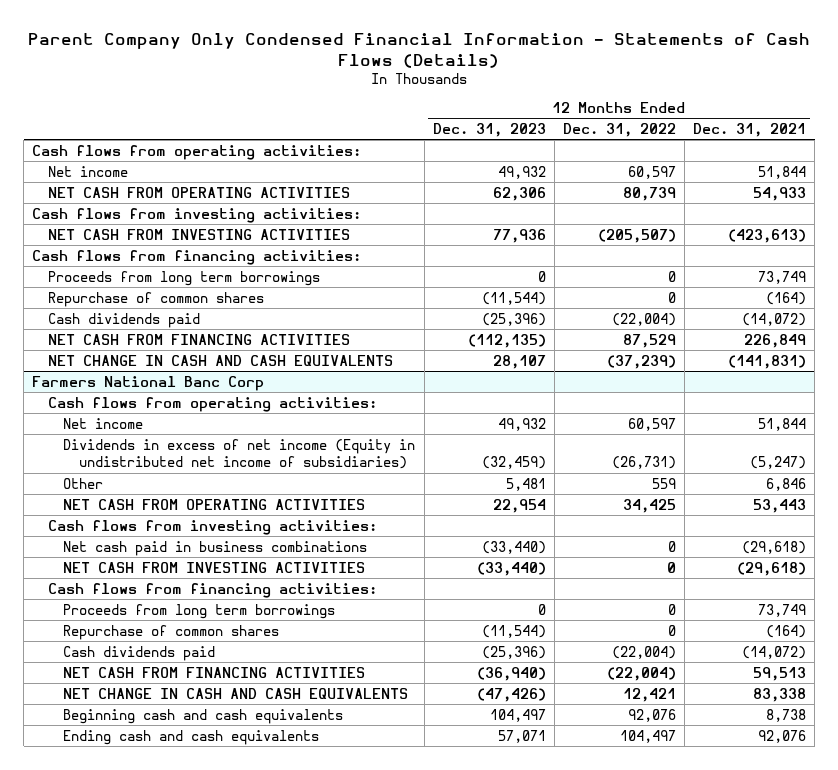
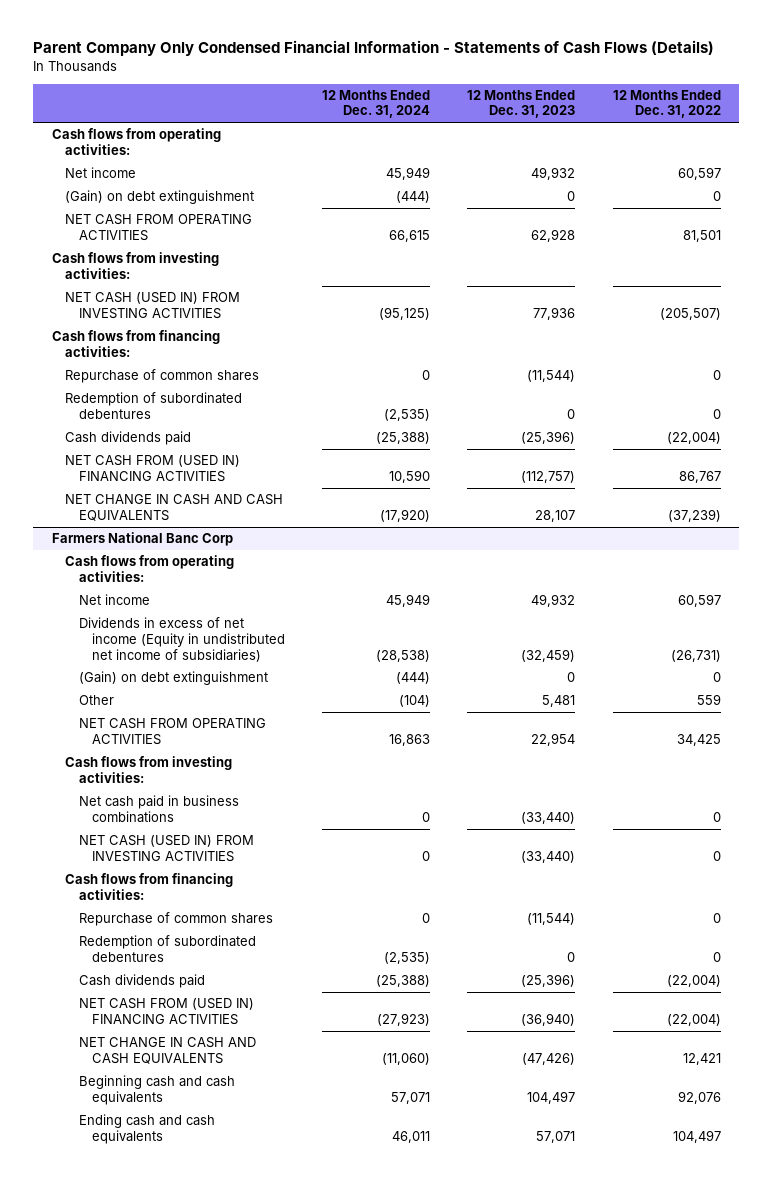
[692,123,806,138] Dec. 31, 2021 -> none
none -> [322,89,431,119] 12 Months Ended Dec. 31, 2024
none -> [65,190,255,205] (Gain) on debt extinguishment
[492,186,546,201] 62,306 -> [531,228,576,242] 62,928
[622,186,676,201] 80,739 -> [682,229,721,242] 81,501
[47,228,350,240] NET CASH FROM INVESTING ACTIVITIES -> [65,292,241,319] NET CASH (USED IN) FROM INVESTING ACTIVITIES
[47,270,320,286] Proceeds from long term borrowings -> none
none -> [65,392,243,419] Redemption of subordinated debentures
[47,333,350,345] NET CASH FROM FINANCING ACTIVITIES -> [65,455,241,482] NET CASH FROM (USED IN) FINANCING ACTIVITIES
[467,333,546,348] (112,135) -> [521,470,576,483] (112,757)
[622,333,676,348] 87,529 -> [678,470,721,483] 86,767
none -> [78,671,268,686] (Gain) on debt extinguishment
[63,561,366,573] NET CASH FROM INVESTING ACTIVITIES -> [78,835,254,862] NET CASH (USED IN) FROM INVESTING ACTIVITIES
[63,603,336,619] Proceeds from long term borrowings -> none
none -> [78,935,256,962] Redemption of subordinated debentures
[63,666,366,678] NET CASH FROM FINANCING ACTIVITIES -> [78,998,254,1025] NET CASH FROM (USED IN) FINANCING ACTIVITIES

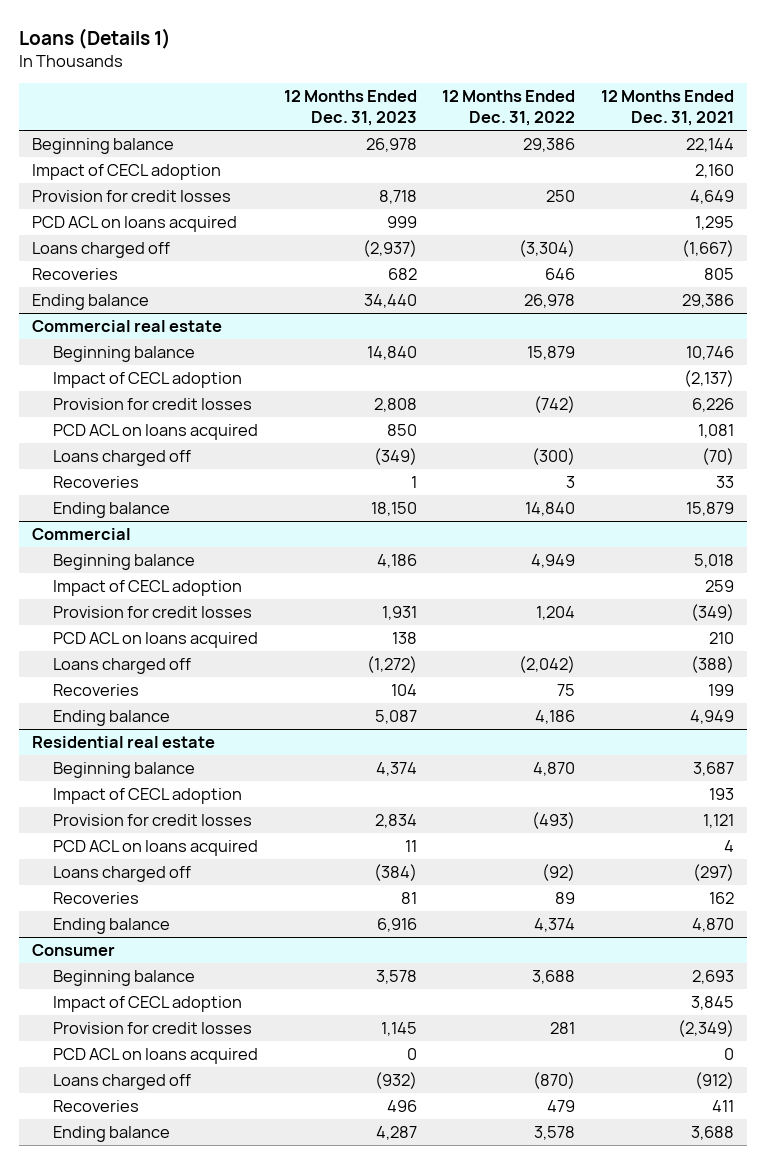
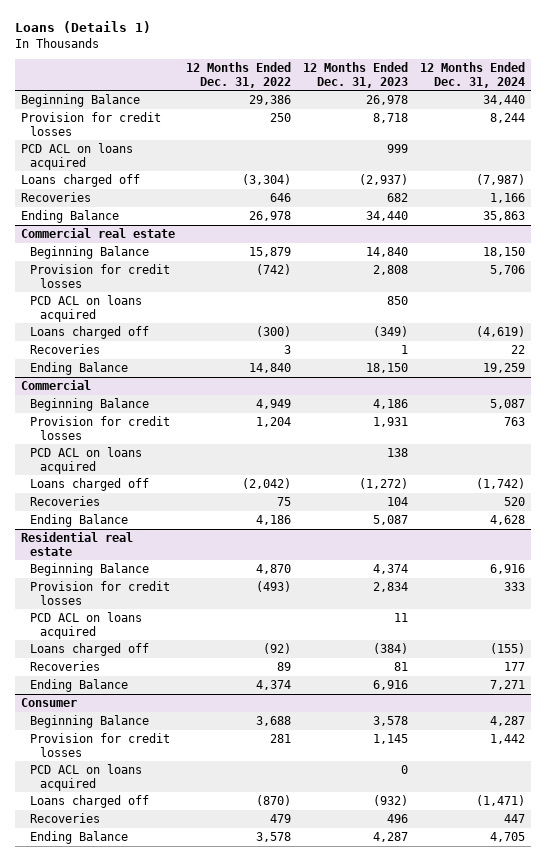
[600,90,734,126] 12 Months Ended Dec. 31, 2021 -> none
none -> [419,61,525,88] 12 Months Ended Dec. 31, 2024
[31,164,221,181] Impact of CECL adoption -> none
[31,138,174,155] Beginning balance -> [20,93,140,107] Beginning Balance
[31,294,149,311] Ending balance -> [20,209,119,223] Ending Balance
[53,372,243,389] Impact of CECL adoption -> none
[53,346,196,363] Beginning balance -> [30,245,150,259] Beginning Balance
[53,502,171,519] Ending balance -> [30,361,129,375] Ending Balance
[53,580,243,597] Impact of CECL adoption -> none
[53,554,196,571] Beginning balance -> [30,397,150,411] Beginning Balance
[53,710,171,727] Ending balance -> [30,513,129,527] Ending Balance
[53,788,243,805] Impact of CECL adoption -> none
[53,762,196,779] Beginning balance -> [30,562,150,576] Beginning Balance
[53,918,171,935] Ending balance -> [30,678,129,692] Ending Balance
[53,996,243,1013] Impact of CECL adoption -> none
[53,970,196,987] Beginning balance -> [30,714,150,728] Beginning Balance
[53,1126,171,1143] Ending balance -> [30,830,129,844] Ending Balance

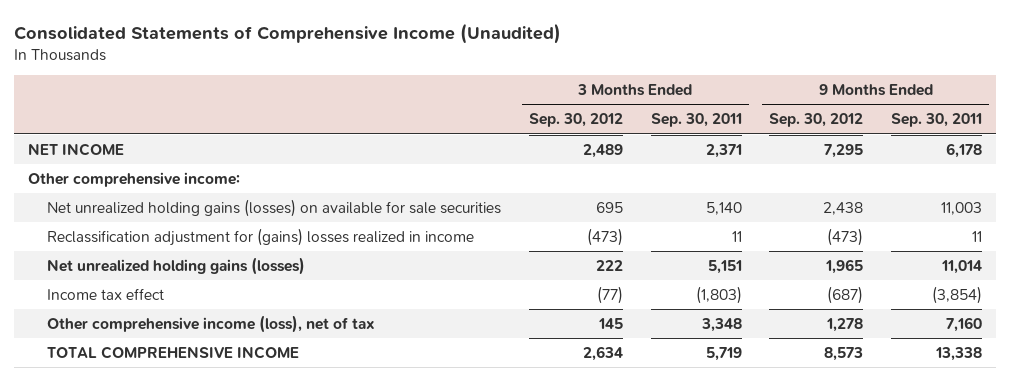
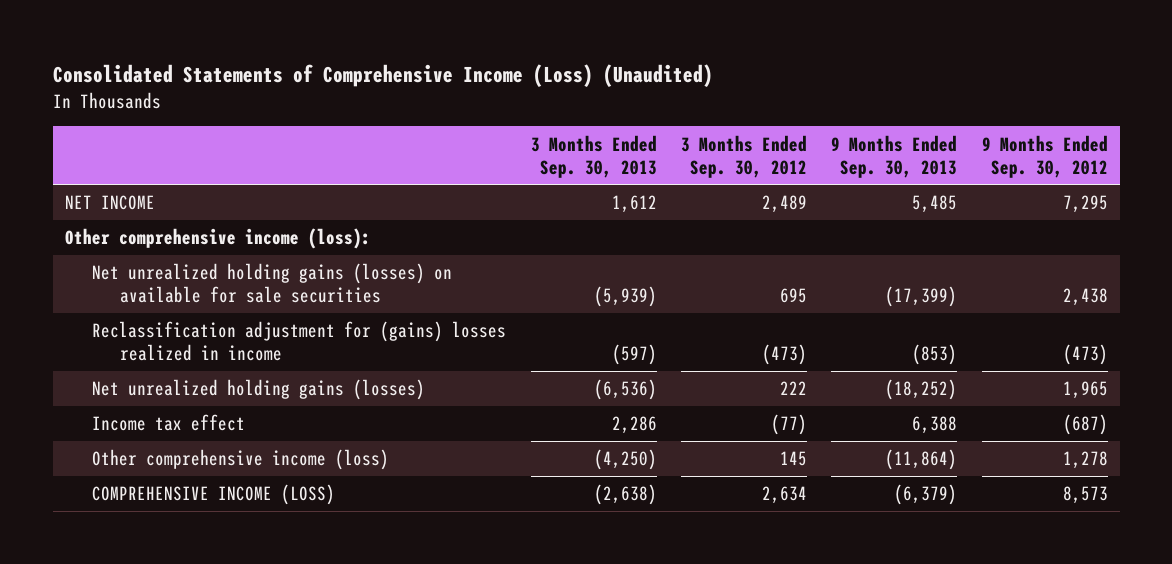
[14,22,562,44] Consolidated Statements of Comprehensive Income (Unaudited) -> [52,64,713,88] Consolidated Statements of Comprehensive Income (Loss) (Unaudited)
[650,113,742,128] Sep. 30, 2011 -> none
[891,113,983,128] Sep. 30, 2011 -> none
none -> [530,134,657,178] 3 Months Ended Sep. 30, 2013
none -> [831,134,958,178] 9 Months Ended Sep. 30, 2013
[28,171,241,187] Other comprehensive income: -> [64,228,371,250] Other comprehensive income (loss):
[47,314,376,333] Other comprehensive income (loss), net of tax -> [92,449,390,471] Other comprehensive income (loss)
[47,345,300,359] TOTAL COMPREHENSIVE INCOME -> [92,484,336,506] COMPREHENSIVE INCOME (LOSS)

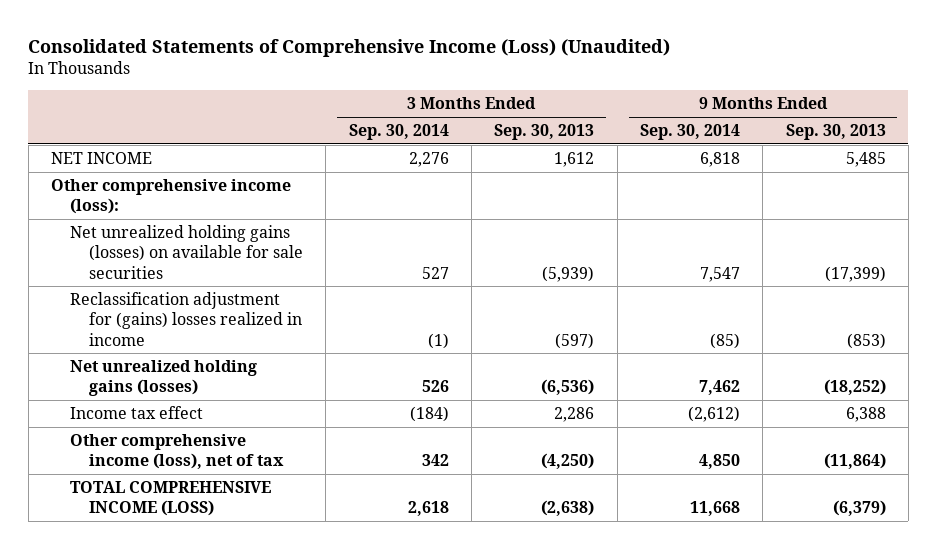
[680,134,807,178] 3 Months Ended Sep. 30, 2012 -> none
[981,134,1108,178] 9 Months Ended Sep. 30, 2012 -> none
none -> [348,124,449,141] Sep. 30, 2014
none -> [639,124,740,141] Sep. 30, 2014
[92,449,390,471] Other comprehensive income (loss) -> [70,434,285,470] Other comprehensive income (loss), net of tax
[92,484,336,506] COMPREHENSIVE INCOME (LOSS) -> [70,481,272,517] TOTAL COMPREHENSIVE INCOME (LOSS)

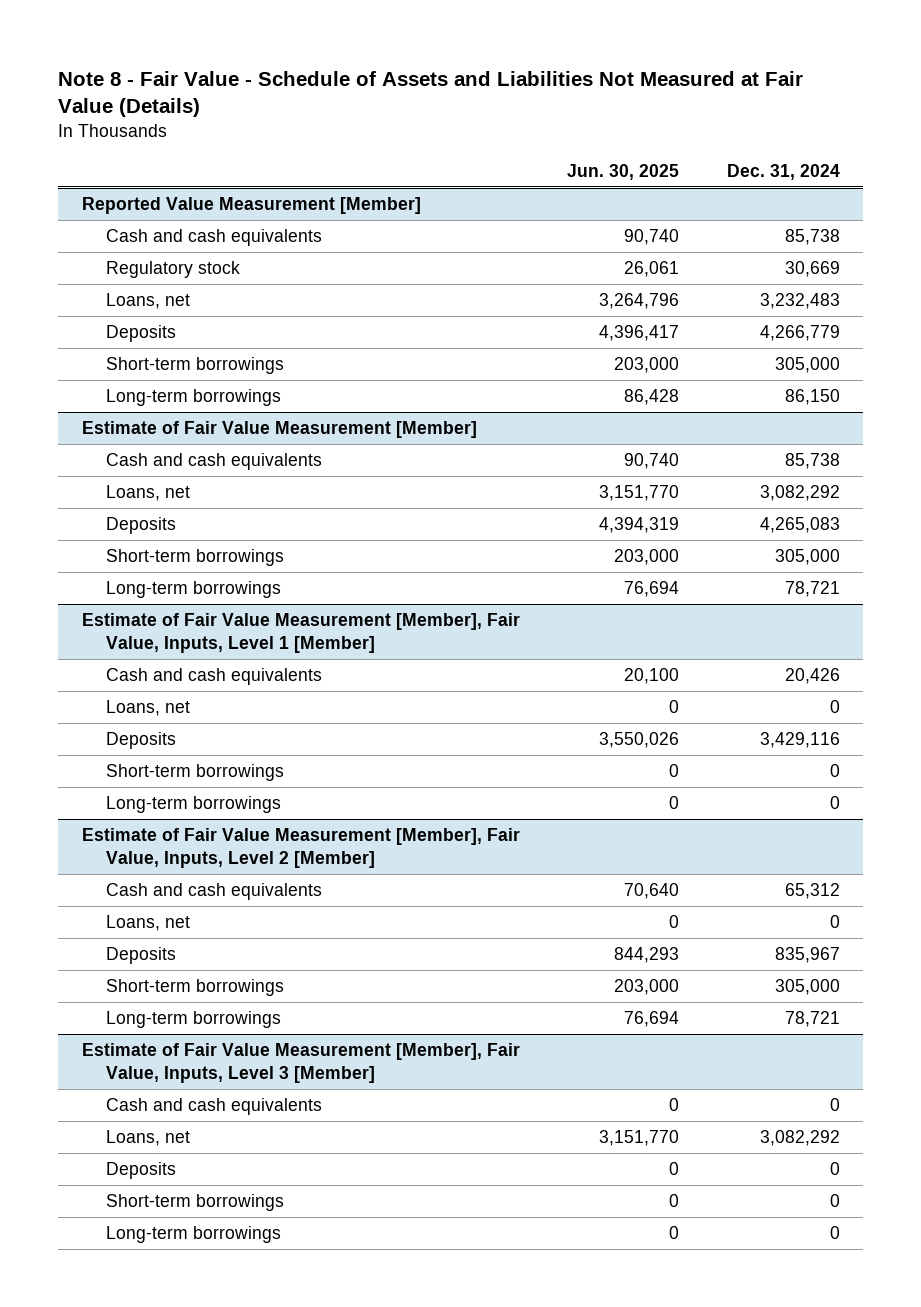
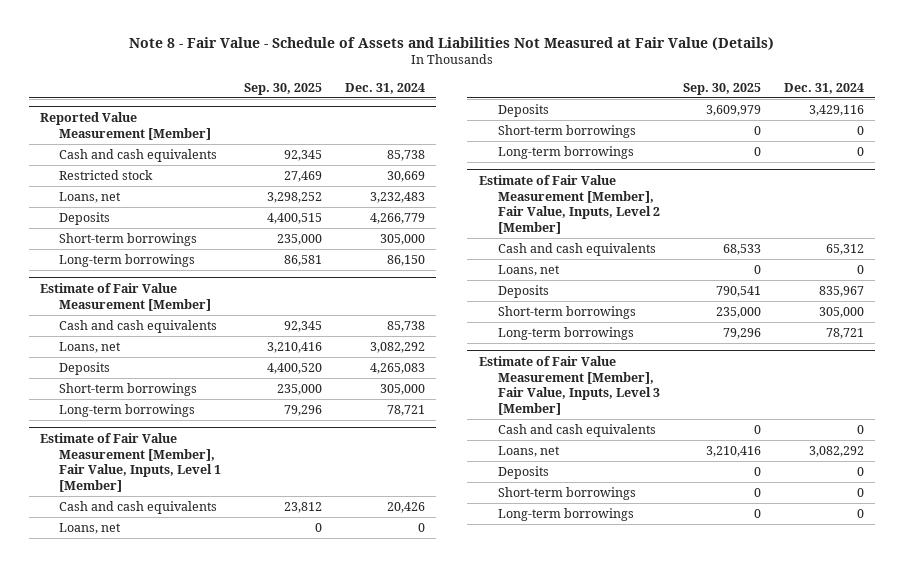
[567,163,680,180] Jun. 30, 2025 -> none
none -> [244,82,323,95] Sep. 30, 2025
[106,260,241,278] Regulatory stock -> [59,170,154,181] Restricted stock

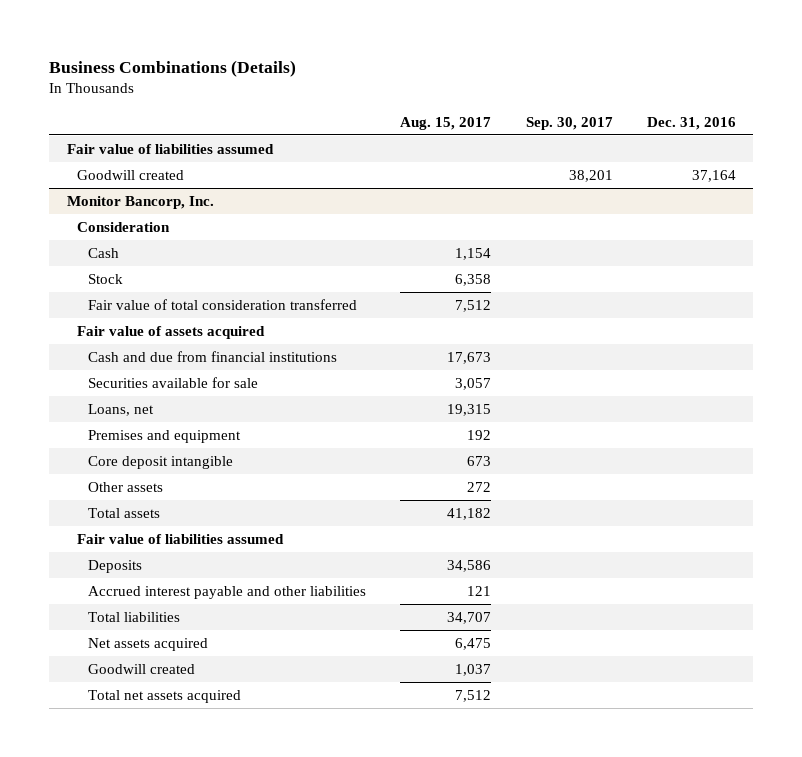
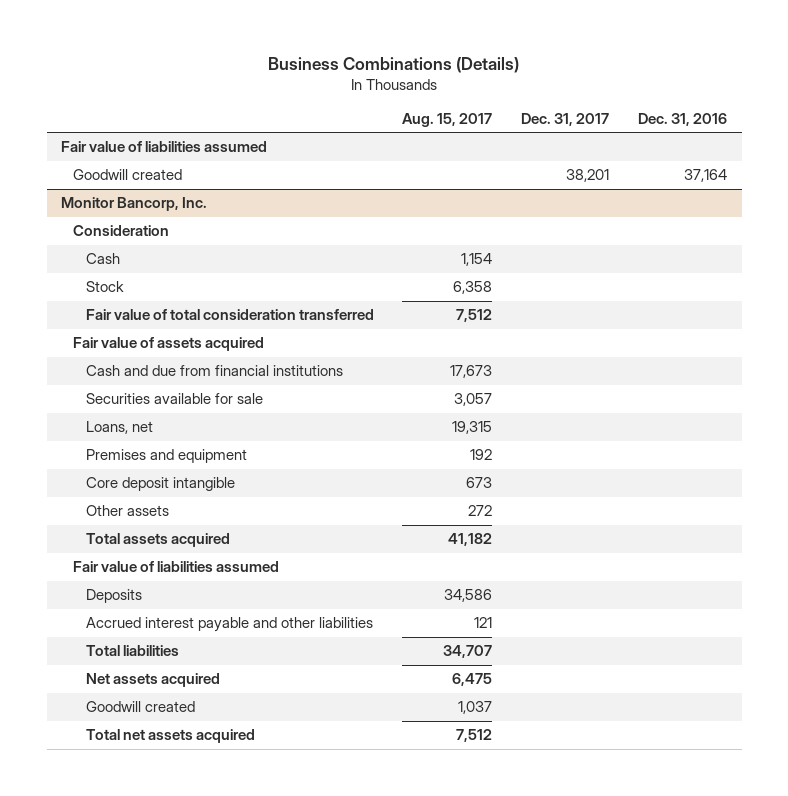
[525,116,613,130] Sep. 30, 2017 -> none
none -> [521,113,610,127] Dec. 31, 2017
[88,507,161,518] Total assets -> [85,533,230,548] Total assets acquired

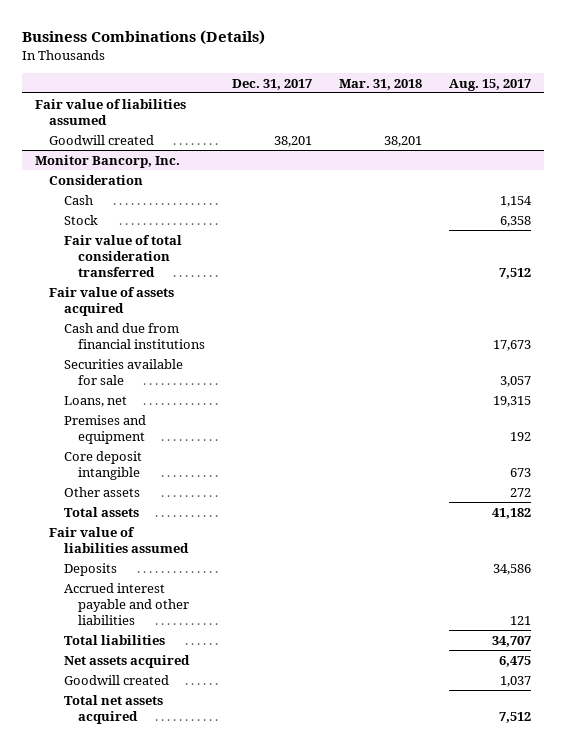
[638,113,728,127] Dec. 31, 2016 -> none
none -> [338,78,422,90] Mar. 31, 2018
[85,533,230,548] Total assets acquired -> [63,506,139,517] Total assets

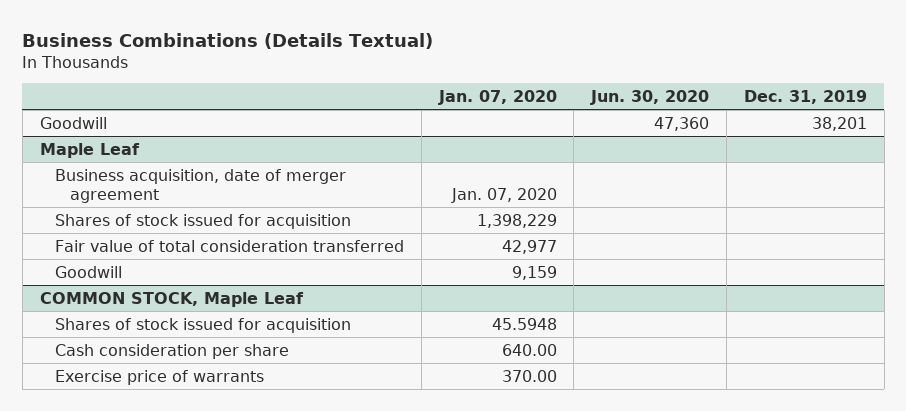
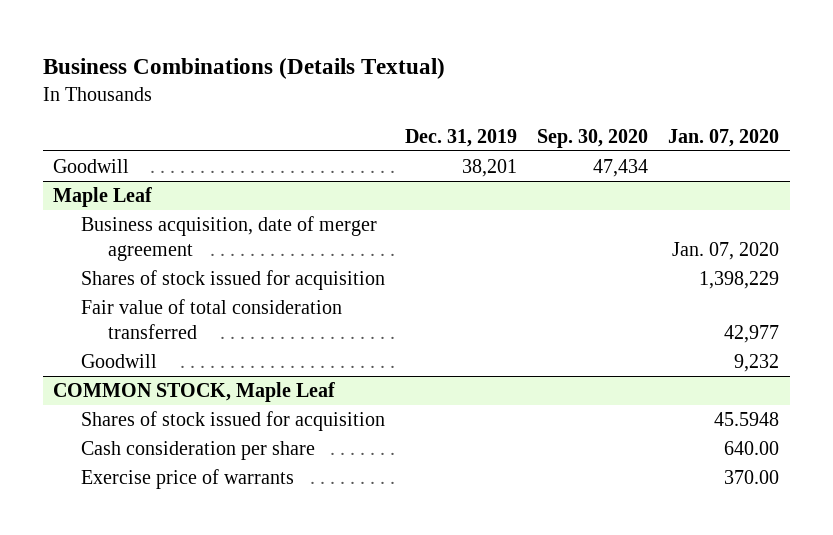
[590,89,710,105] Jun. 30, 2020 -> none
none -> [537,128,649,148] Sep. 30, 2020
[511,265,557,280] 9,159 -> [734,354,780,373] 9,232

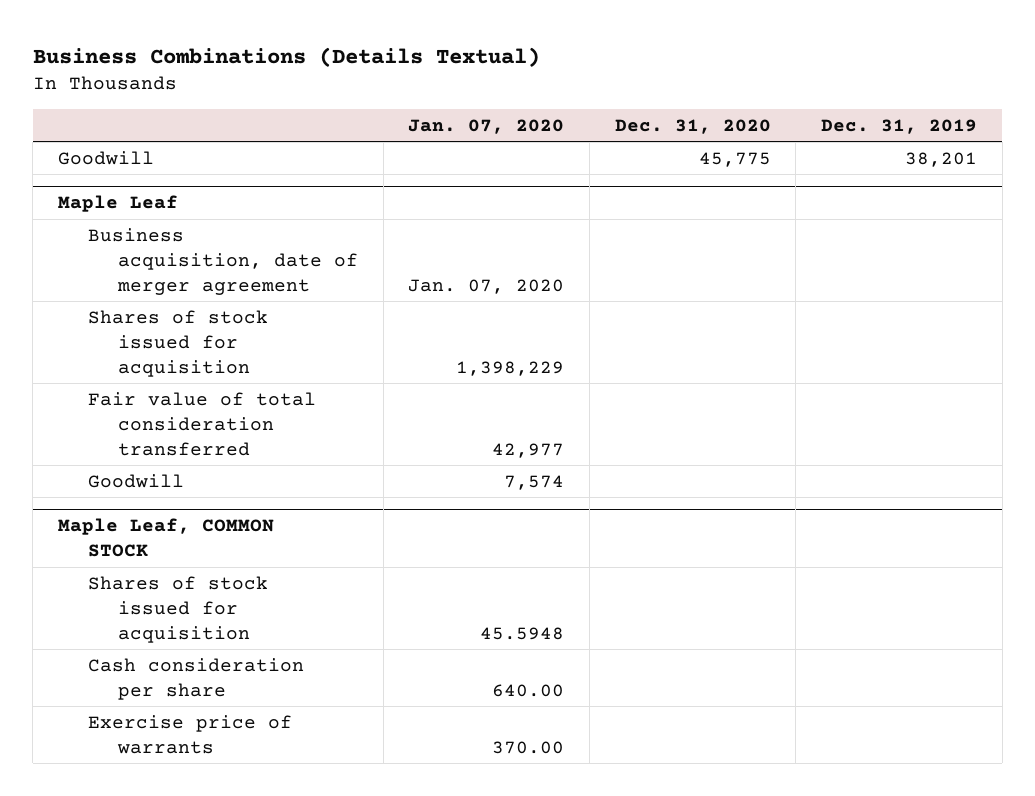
[537,128,649,148] Sep. 30, 2020 -> none
none -> [614,118,771,134] Dec. 31, 2020
[734,354,780,373] 9,232 -> [504,474,565,490] 7,574
[53,382,336,403] COMMON STOCK, Maple Leaf -> [57,518,274,558] Maple Leaf, COMMON STOCK

